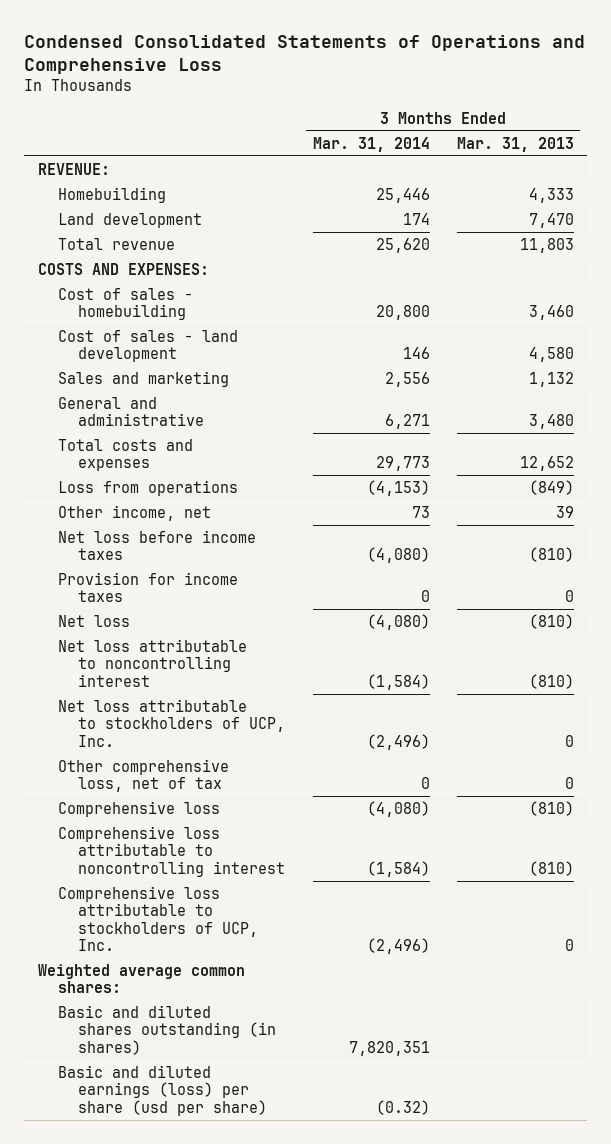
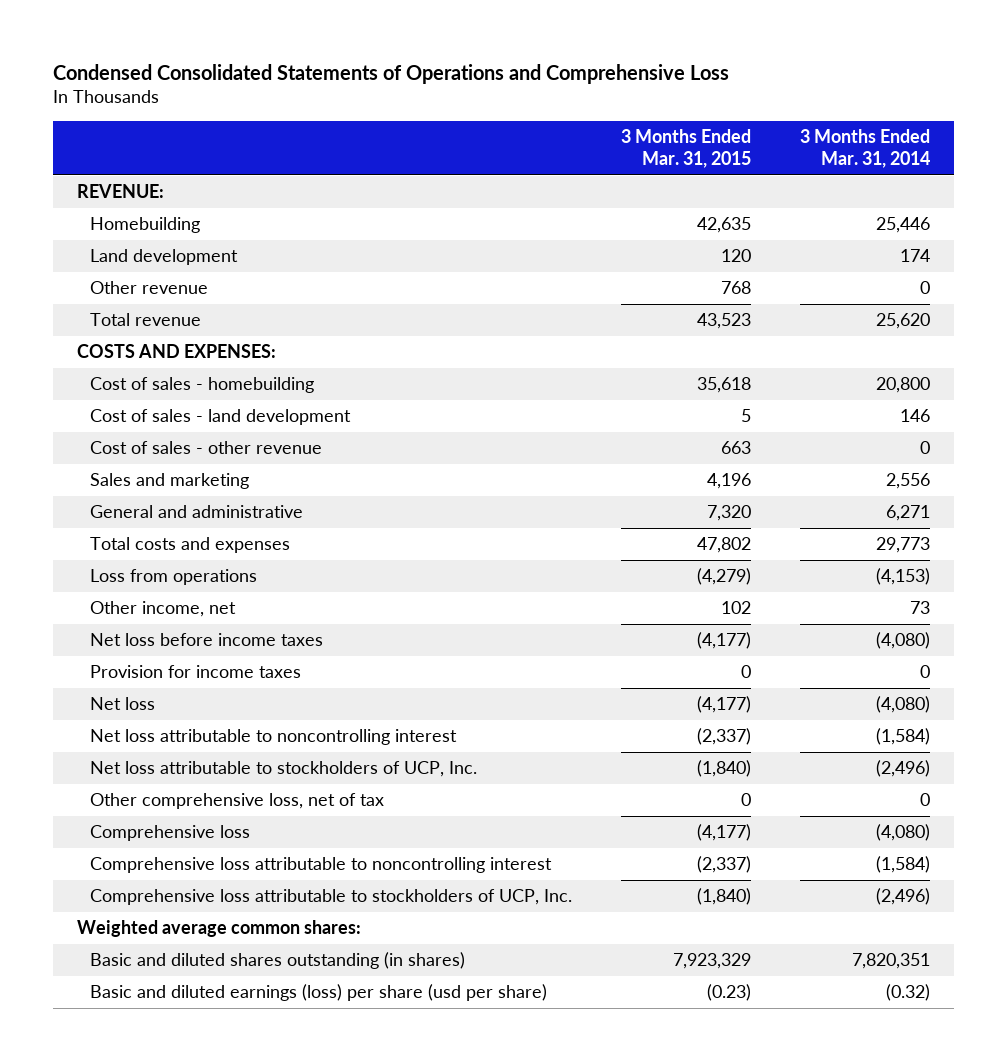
[456,136,574,152] Mar. 31, 2013 -> none
none -> [620,128,751,169] 3 Months Ended Mar. 31, 2015
none -> [89,281,208,295] Other revenue
none -> [89,441,322,455] Cost of sales - other revenue

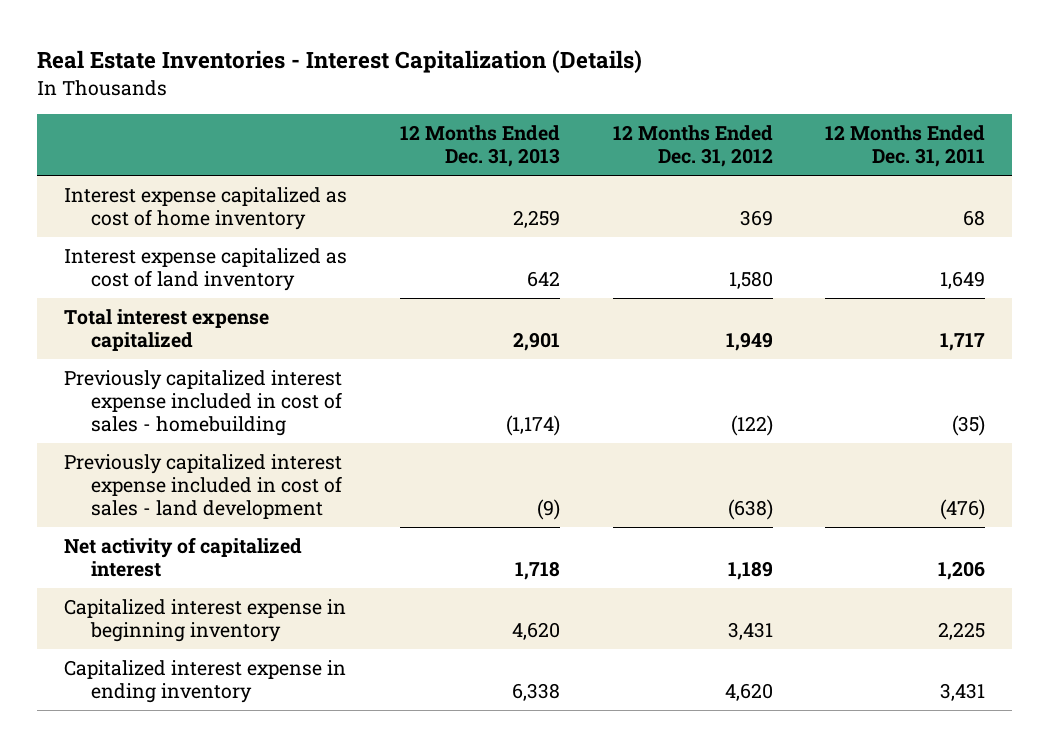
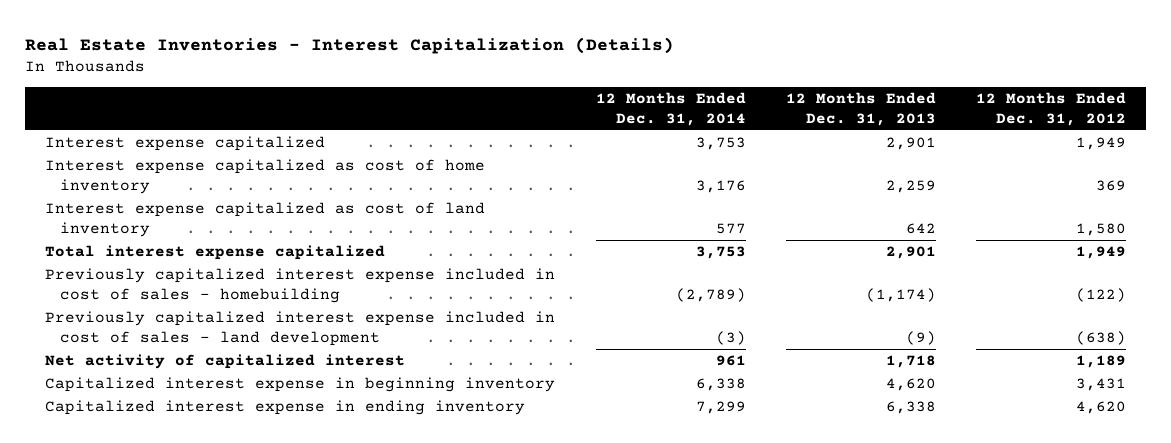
[825,125,986,168] 12 Months Ended Dec. 31, 2011 -> none
none -> [595,92,746,126] 12 Months Ended Dec. 31, 2014
none -> [45,136,326,152] Interest expense capitalized

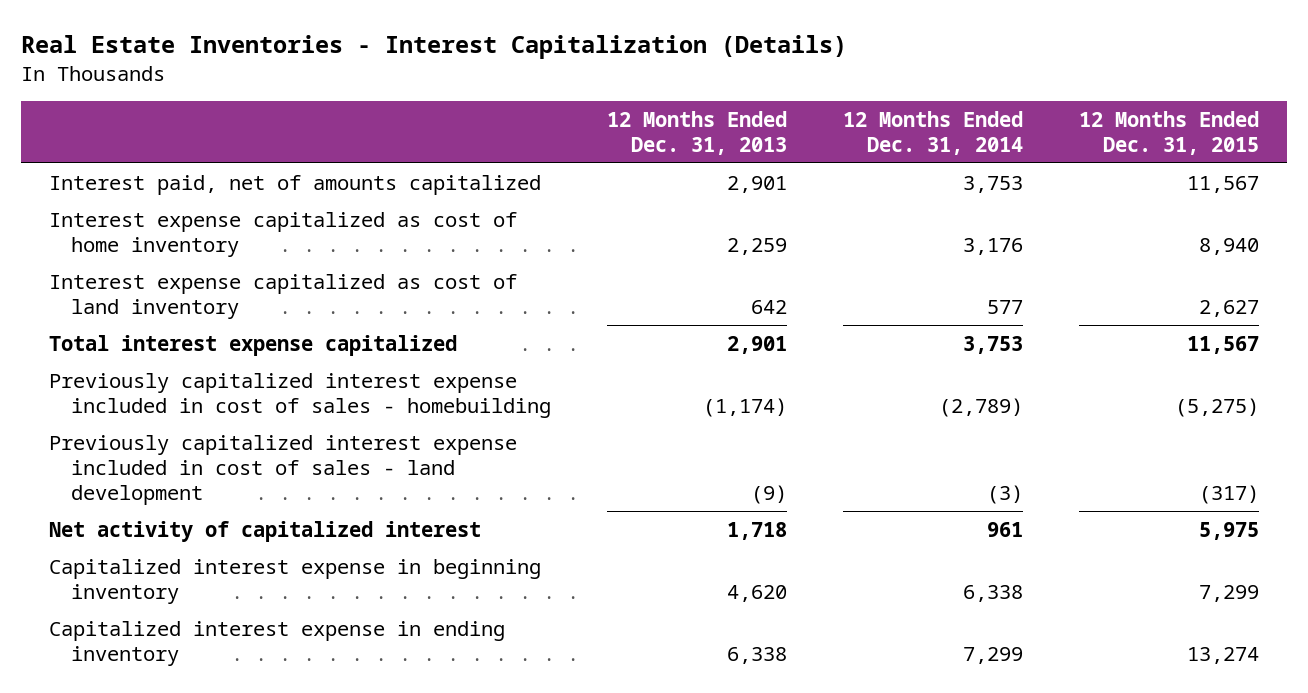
[975,92,1126,126] 12 Months Ended Dec. 31, 2012 -> none
none -> [1079,110,1260,155] 12 Months Ended Dec. 31, 2015
[45,136,326,152] Interest expense capitalized -> [49,174,542,195] Interest paid, net of amounts capitalized

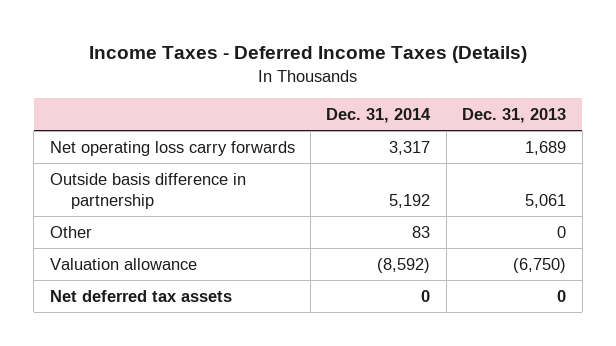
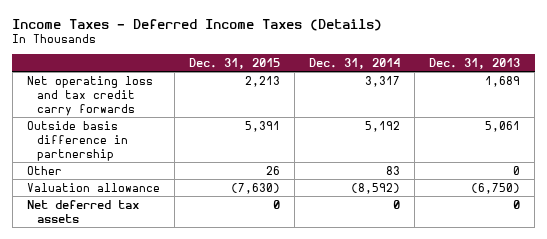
none -> [188,57,280,69] Dec. 31, 2015
[49,140,295,156] Net operating loss carry forwards -> [26,75,153,116] Net operating loss and tax credit carry forwards

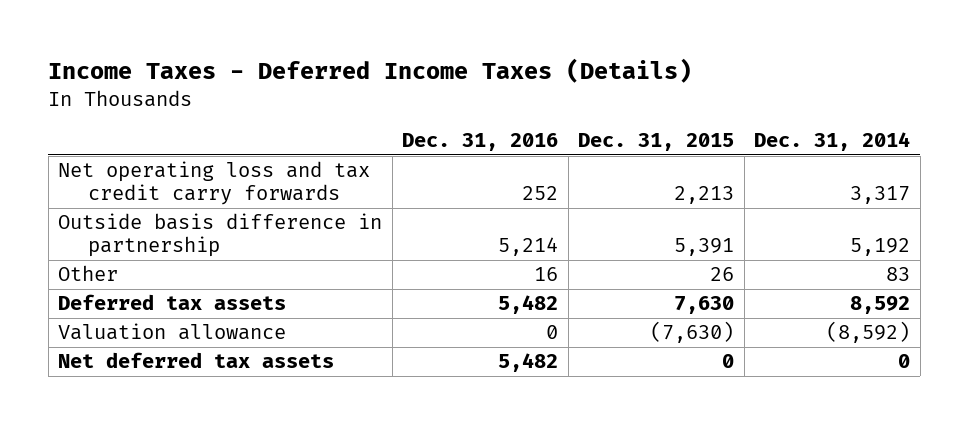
[429,57,521,69] Dec. 31, 2013 -> none
none -> [402,133,559,152] Dec. 31, 2016
none -> [58,294,287,311] Deferred tax assets

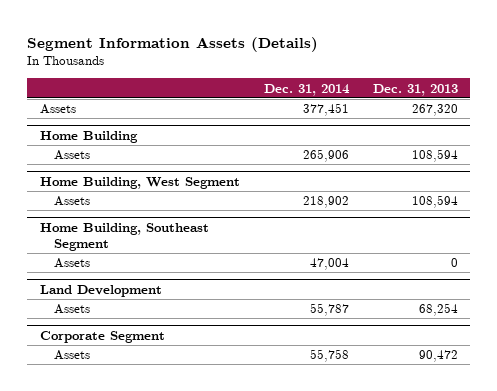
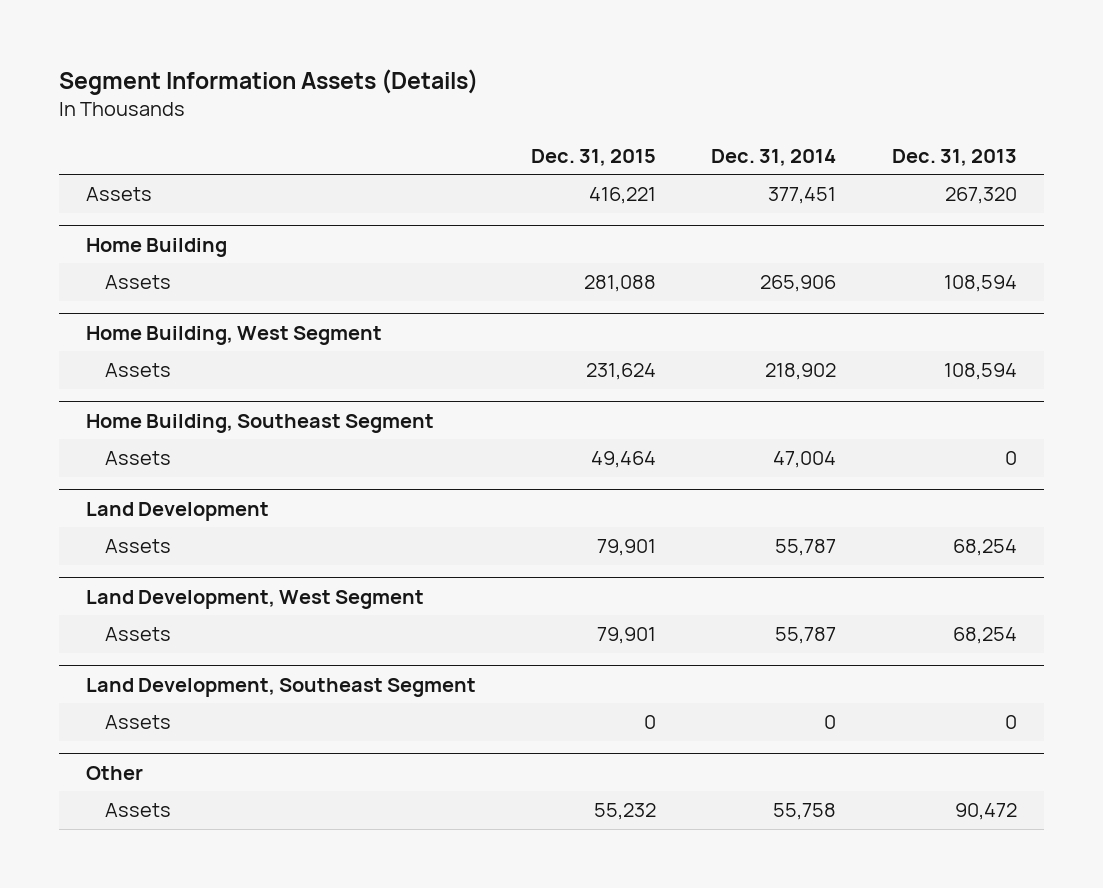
none -> [531,148,657,166] Dec. 31, 2015
none -> [86,589,425,609] Land Development, West Segment
none -> [105,627,172,642] Assets
none -> [86,677,477,697] Land Development, Southeast Segment
none -> [105,715,172,730] Assets
[39,331,165,344] Corporate Segment -> [86,765,144,780] Other

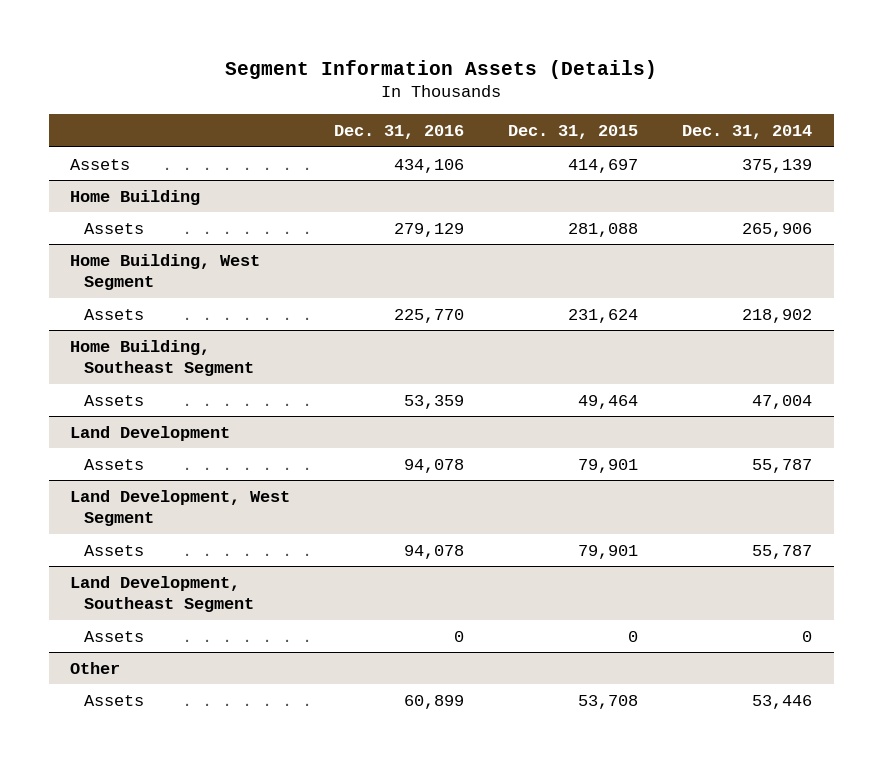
[891,148,1017,166] Dec. 31, 2013 -> none
none -> [334,125,465,140] Dec. 31, 2016
[589,187,657,205] 416,221 -> [568,158,639,173] 414,697
[768,187,837,205] 377,451 -> [742,158,813,173] 375,139
[594,803,657,821] 55,232 -> [578,694,639,709] 53,708
[773,803,837,821] 55,758 -> [752,694,813,709] 53,446

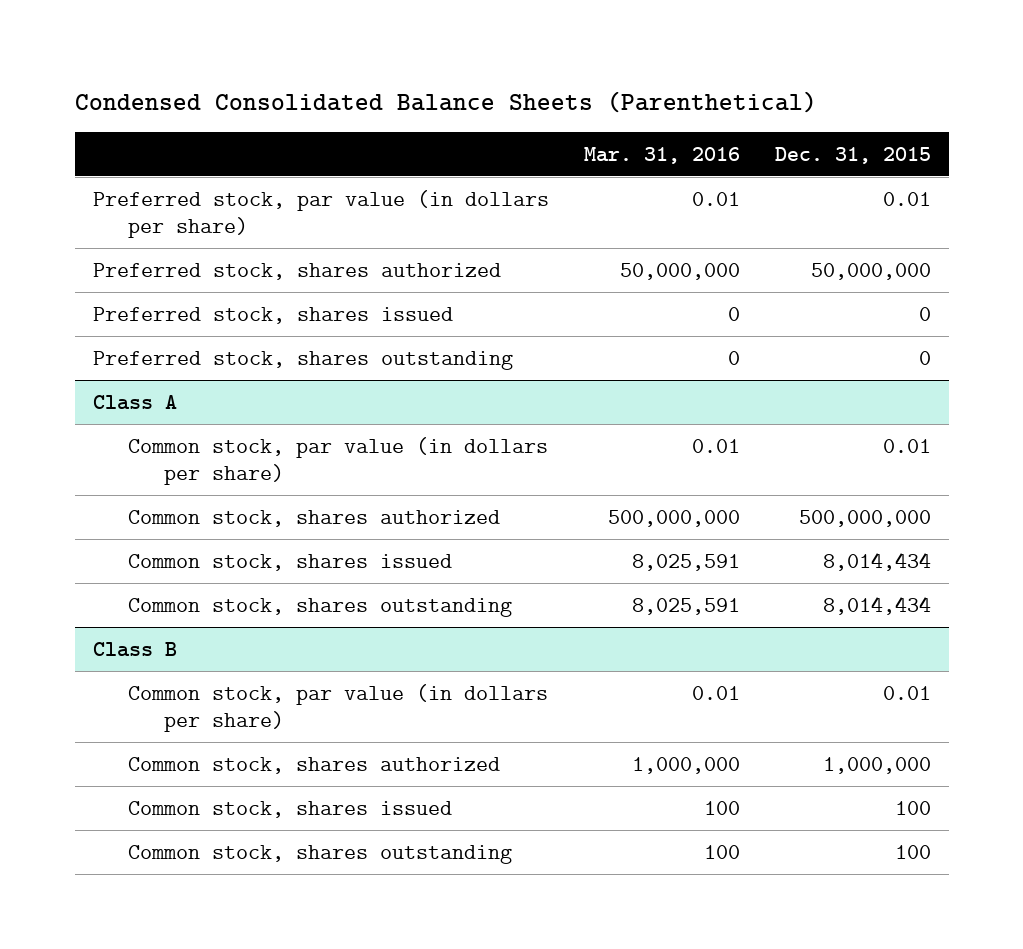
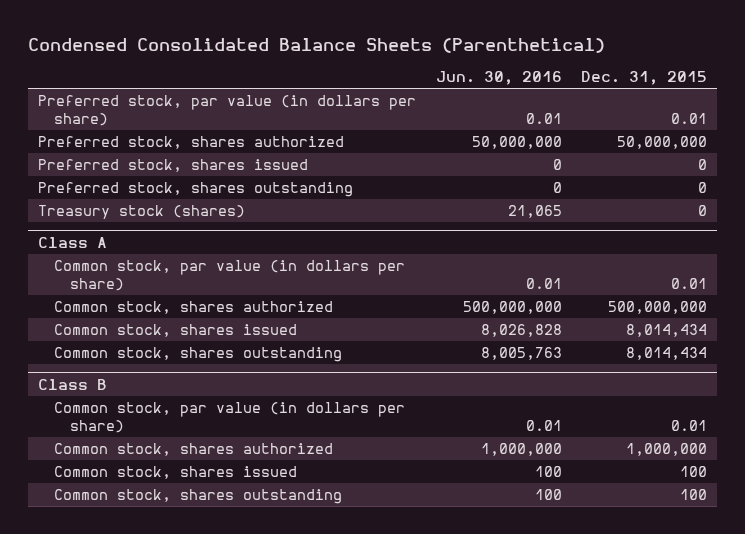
[583,146,740,164] Mar. 31, 2016 -> none
none -> [435,71,562,86] Jun. 30, 2016
none -> [38,205,246,220] Treasury stock (shares)

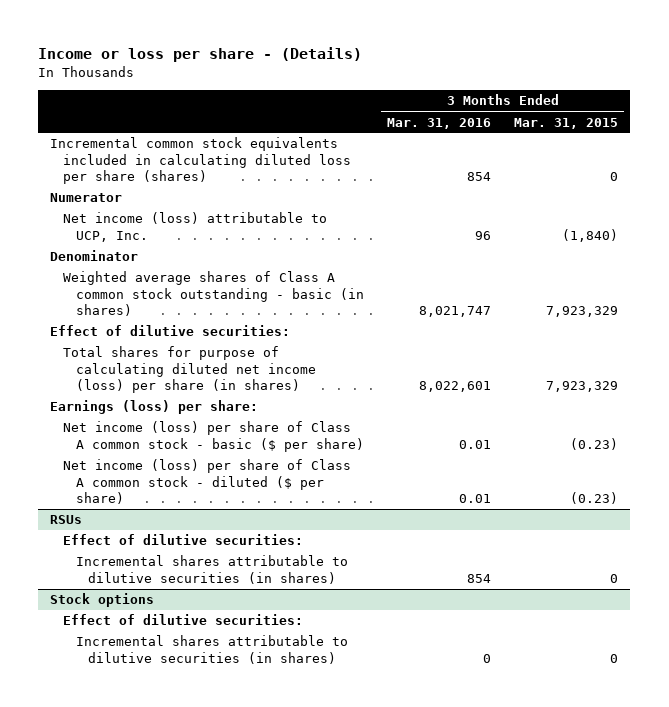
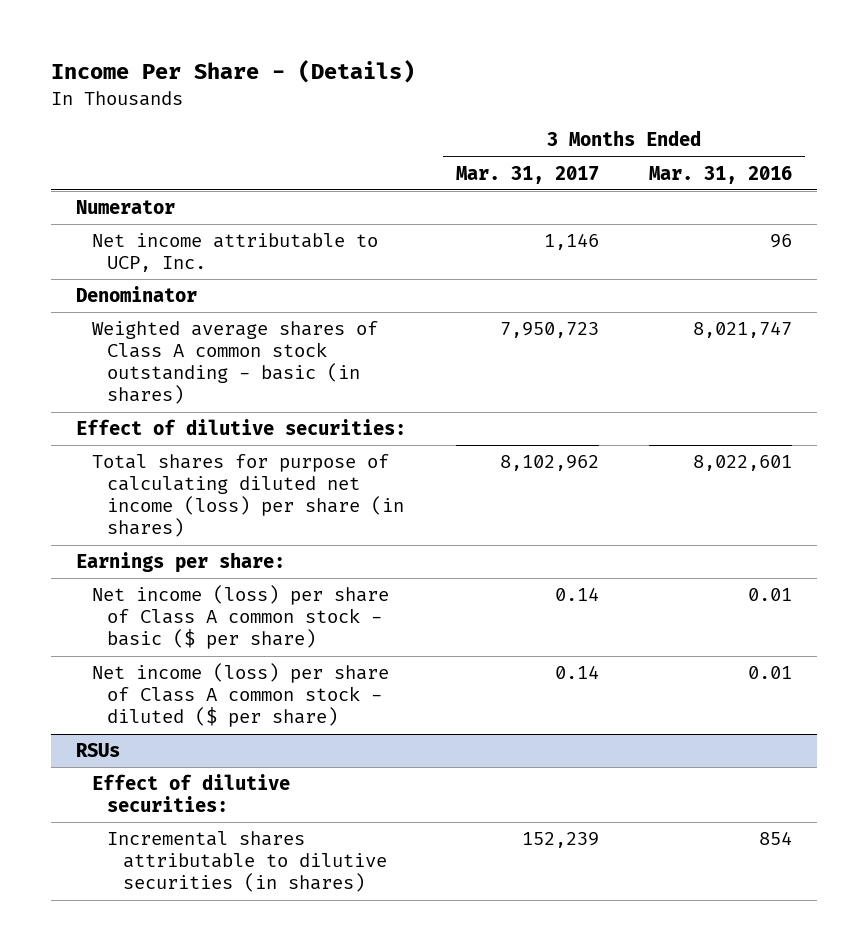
[38,46,363,62] Income or loss per share - (Details) -> [50,60,415,84] Income Per Share - (Details)
[514,117,619,129] Mar. 31, 2015 -> none
none -> [455,165,599,184] Mar. 31, 2017
[50,137,351,184] Incremental common stock equivalents included in calculating diluted loss per share (shares) -> none
[62,212,327,242] Net income (loss) attributable to UCP, Inc. -> [91,233,378,273] Net income attributable to UCP, Inc.
[50,400,259,415] Earnings (loss) per share: -> [75,552,285,574] Earnings per share:
[50,593,155,608] Stock options -> none
[62,614,303,626] Effect of dilutive securities: -> none
[75,635,348,664] Incremental shares attributable to dilutive securities (in shares) -> none

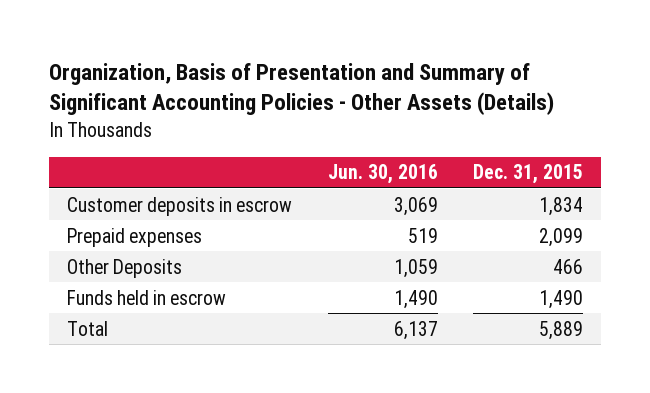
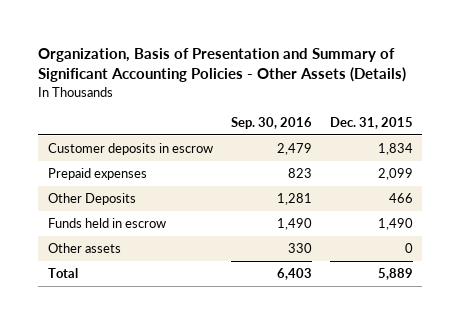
[327,164,438,185] Jun. 30, 2016 -> none
none -> [230,116,312,129] Sep. 30, 2016
none -> [47,243,121,254] Other assets

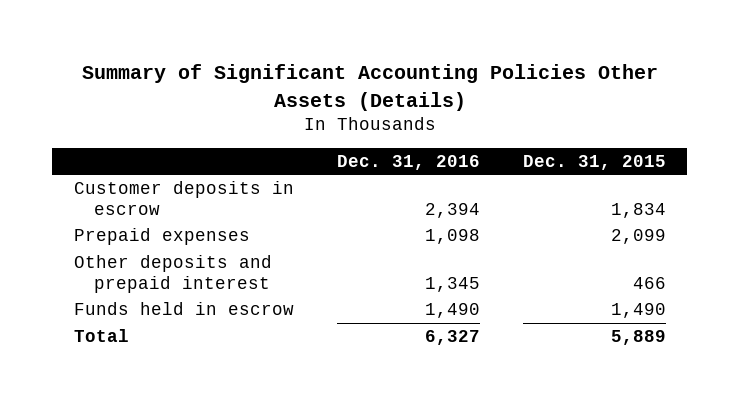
[38,47,407,82] Organization, Basis of Presentation and Summary of Significant Accounting Policies - Other Assets (Details) -> [81,64,658,111] Summary of Significant Accounting Policies Other Assets (Details)
[230,116,312,129] Sep. 30, 2016 -> none
none -> [336,154,480,170] Dec. 31, 2016
[47,193,136,206] Other Deposits -> [73,255,272,293] Other deposits and prepaid interest
[47,243,121,254] Other assets -> none

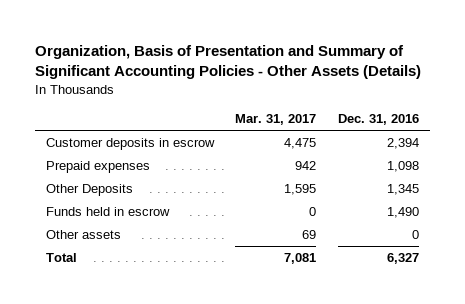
[81,64,658,111] Summary of Significant Accounting Policies Other Assets (Details) -> [35,44,422,79] Organization, Basis of Presentation and Summary of Significant Accounting Policies - Other Assets (Details)
[522,154,666,170] Dec. 31, 2015 -> none
none -> [235,113,317,125] Mar. 31, 2017
[73,255,272,293] Other deposits and prepaid interest -> [45,184,133,197] Other Deposits
none -> [45,230,121,240] Other assets

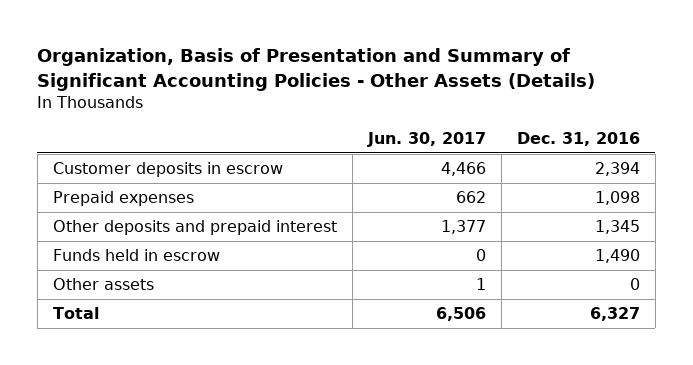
[235,113,317,125] Mar. 31, 2017 -> none
none -> [366,132,486,148] Jun. 30, 2017
[45,184,133,197] Other Deposits -> [52,220,337,236] Other deposits and prepaid interest

